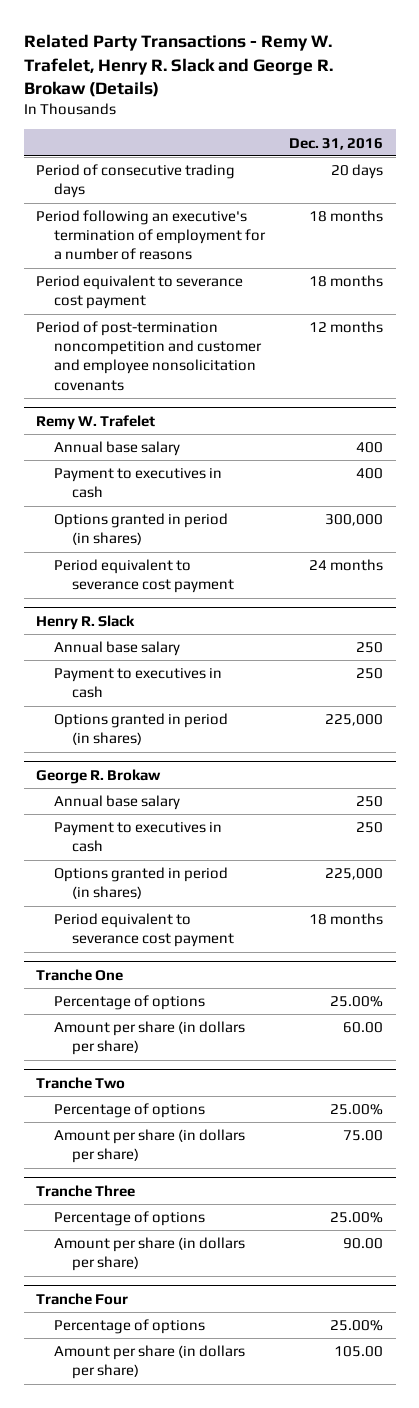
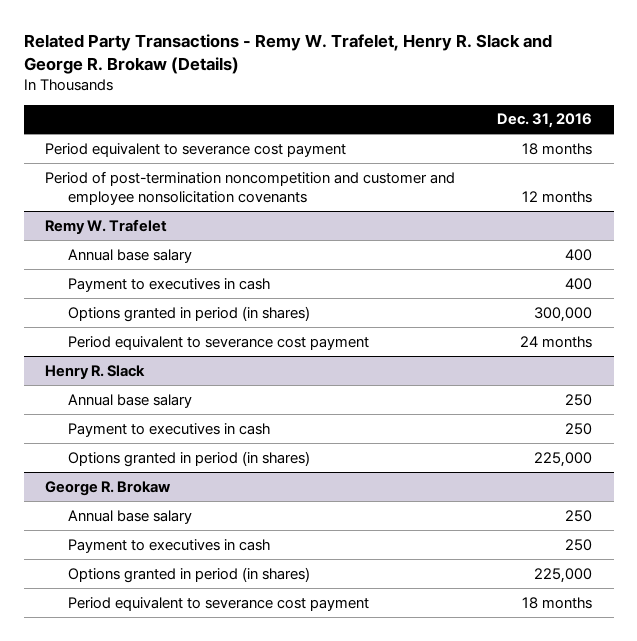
[35,164,235,199] Period of consecutive trading days -> none
[35,210,266,261] Period following an executive's termination of employment for a number of reasons -> none
[35,968,123,981] Tranche One -> none
[53,995,205,1011] Percentage of options -> none
[53,1021,245,1056] Amount per share (in dollars per share) -> none
[35,1076,125,1089] Tranche Two -> none
[53,1103,205,1119] Percentage of options -> none
[53,1129,245,1164] Amount per share (in dollars per share) -> none
[35,1184,135,1197] Tranche Three -> none
[53,1211,205,1227] Percentage of options -> none
[53,1237,245,1272] Amount per share (in dollars per share) -> none
[35,1292,128,1305] Tranche Four -> none
[53,1319,205,1335] Percentage of options -> none
[53,1345,245,1380] Amount per share (in dollars per share) -> none

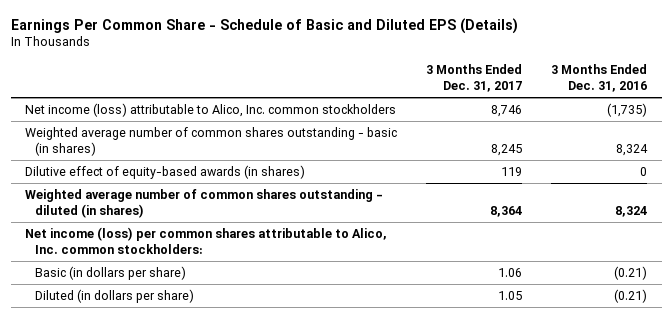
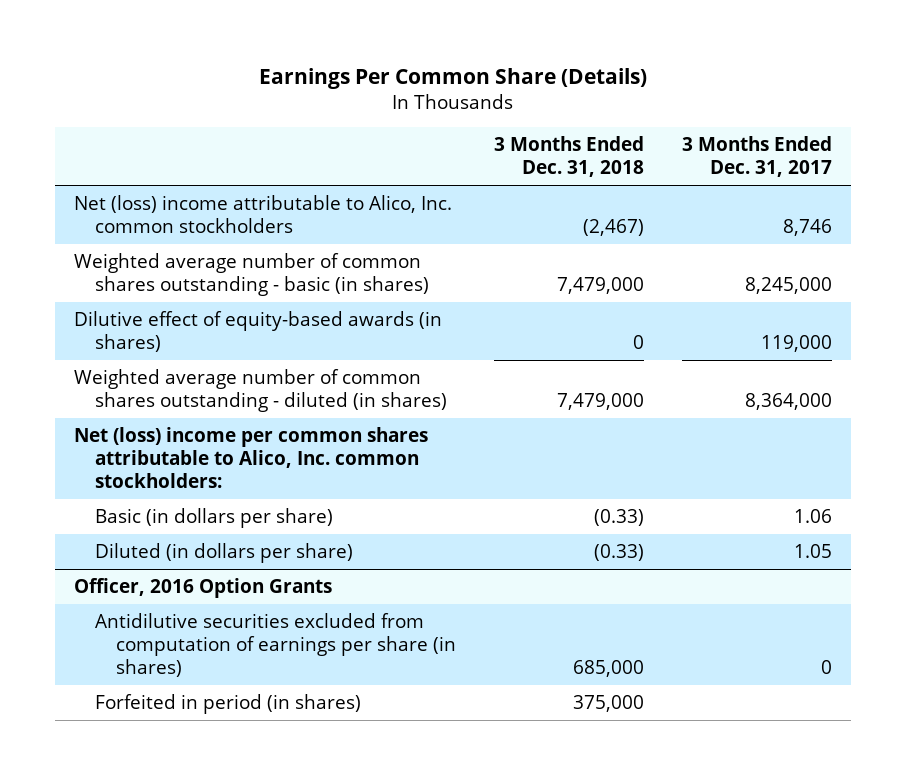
[10,17,518,34] Earnings Per Common Share - Schedule of Basic and Diluted EPS (Details) -> [259,67,648,89] Earnings Per Common Share (Details)
[551,64,648,93] 3 Months Ended Dec. 31, 2016 -> none
none -> [494,136,645,178] 3 Months Ended Dec. 31, 2018
[25,102,397,117] Net income (loss) attributable to Alico, Inc. common stockholders -> [74,195,453,234] Net (loss) income attributable to Alico, Inc. common stockholders
[491,143,523,156] 8,245 -> [745,277,833,295] 8,245,000
[501,166,523,176] 119 -> [761,335,833,353] 119,000
[490,205,523,217] 8,364 -> [745,393,833,411] 8,364,000
[25,226,388,254] Net income (loss) per common shares attributable to Alico, Inc. common stockholders: -> [74,427,429,488] Net (loss) income per common shares attributable to Alico, Inc. common stockholders:
none -> [74,578,333,599] Officer, 2016 Option Grants
none -> [95,613,457,677] Antidilutive securities excluded from computation of earnings per share (in shares)
none -> [95,694,362,715] Forfeited in period (in shares)

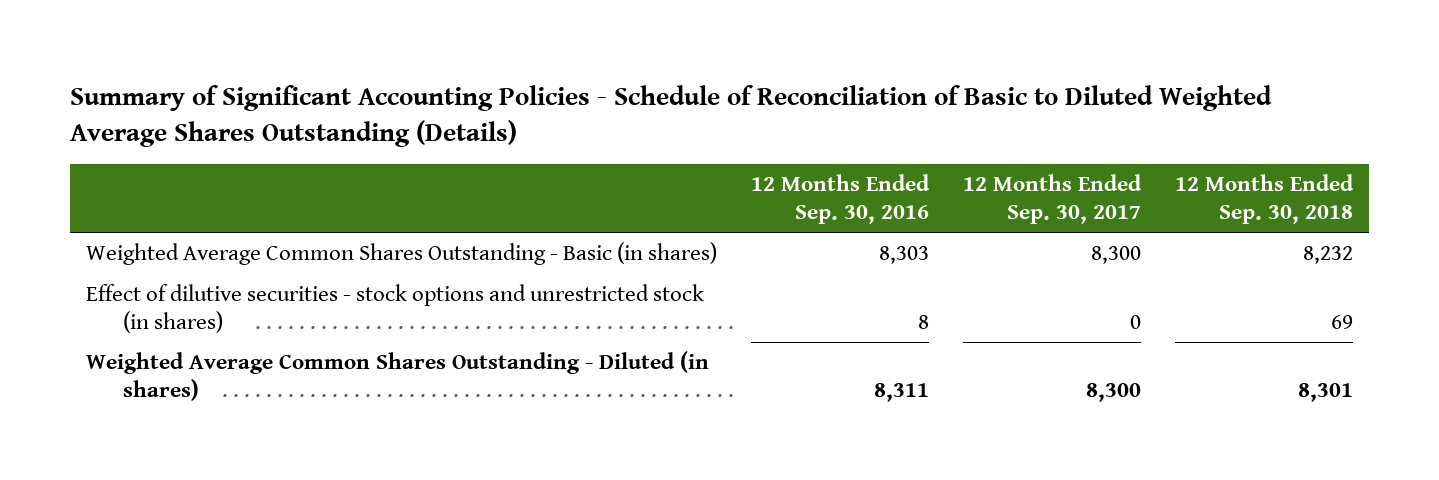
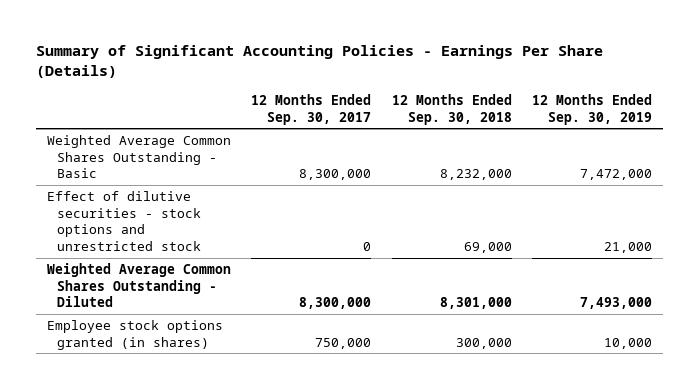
[69,85,1272,147] Summary of Significant Accounting Policies - Schedule of Reconciliation of Basic to Diluted Weighted Average Shares Outstanding (Details) -> [36,45,604,79] Summary of Significant Accounting Policies - Earnings Per Share (Details)
[751,174,931,225] 12 Months Ended Sep. 30, 2016 -> none
none -> [532,94,653,125] 12 Months Ended Sep. 30, 2019
[86,242,718,266] Weighted Average Common Shares Outstanding - Basic (in shares) -> [46,134,231,179] Weighted Average Common Shares Outstanding - Basic
[1090,246,1141,265] 8,300 -> [299,169,372,181] 8,300,000
[1302,246,1353,265] 8,232 -> [439,169,512,181] 8,232,000
[86,284,705,334] Effect of dilutive securities - stock options and unrestricted stock (in shares) -> [46,190,202,251] Effect of dilutive securities - stock options and unrestricted stock
[1330,315,1353,330] 69 -> [463,241,512,253] 69,000
[86,351,710,402] Weighted Average Common Shares Outstanding - Diluted (in shares) -> [46,262,231,308] Weighted Average Common Shares Outstanding - Diluted
[1085,383,1141,403] 8,300 -> [299,297,372,310] 8,300,000
[1297,383,1353,403] 8,301 -> [439,297,512,310] 8,301,000
none -> [46,319,223,350] Employee stock options granted (in shares)

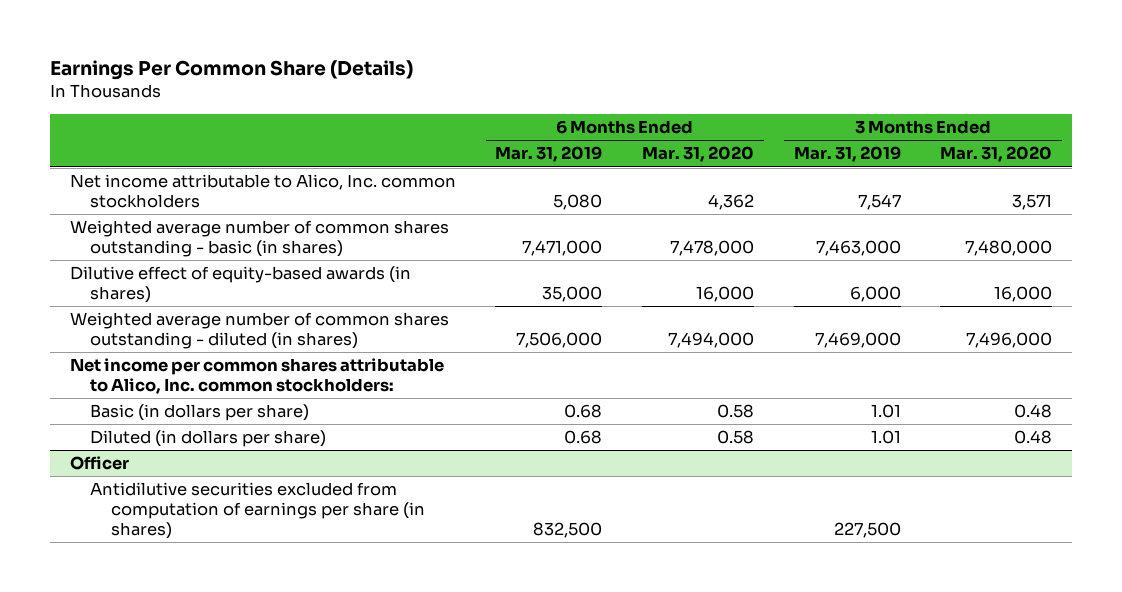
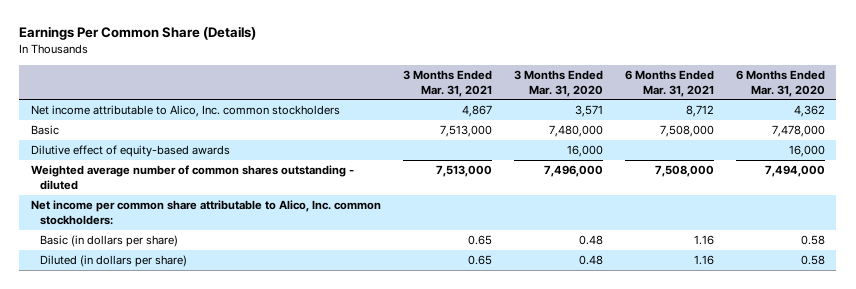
[495,146,603,163] Mar. 31, 2019 -> none
[793,146,901,163] Mar. 31, 2019 -> none
none -> [402,69,492,97] 3 Months Ended Mar. 31, 2021
none -> [624,69,714,97] 6 Months Ended Mar. 31, 2021
[69,220,449,258] Weighted average number of common shares outstanding - basic (in shares) -> [30,125,59,136] Basic
[69,266,411,304] Dilutive effect of equity-based awards (in shares) -> [30,145,230,158] Dilutive effect of equity-based awards
[69,312,449,350] Weighted average number of common shares outstanding - diluted (in shares) -> [30,165,354,190] Weighted average number of common shares outstanding - diluted
[69,358,444,395] Net income per common shares attributable to Alico, Inc. common stockholders: -> [30,200,381,225] Net income per common share attributable to Alico, Inc. common stockholders:
[69,456,129,471] Officer -> none
[90,482,425,540] Antidilutive securities excluded from computation of earnings per share (in shares) -> none

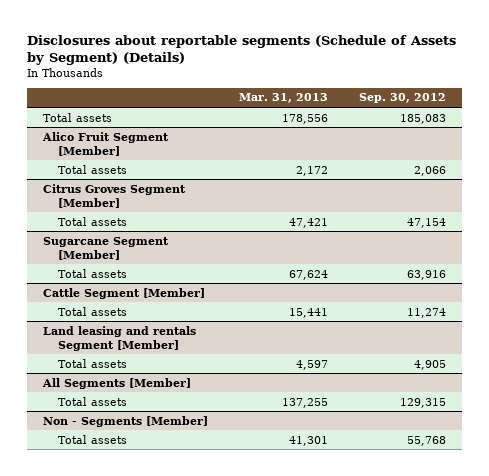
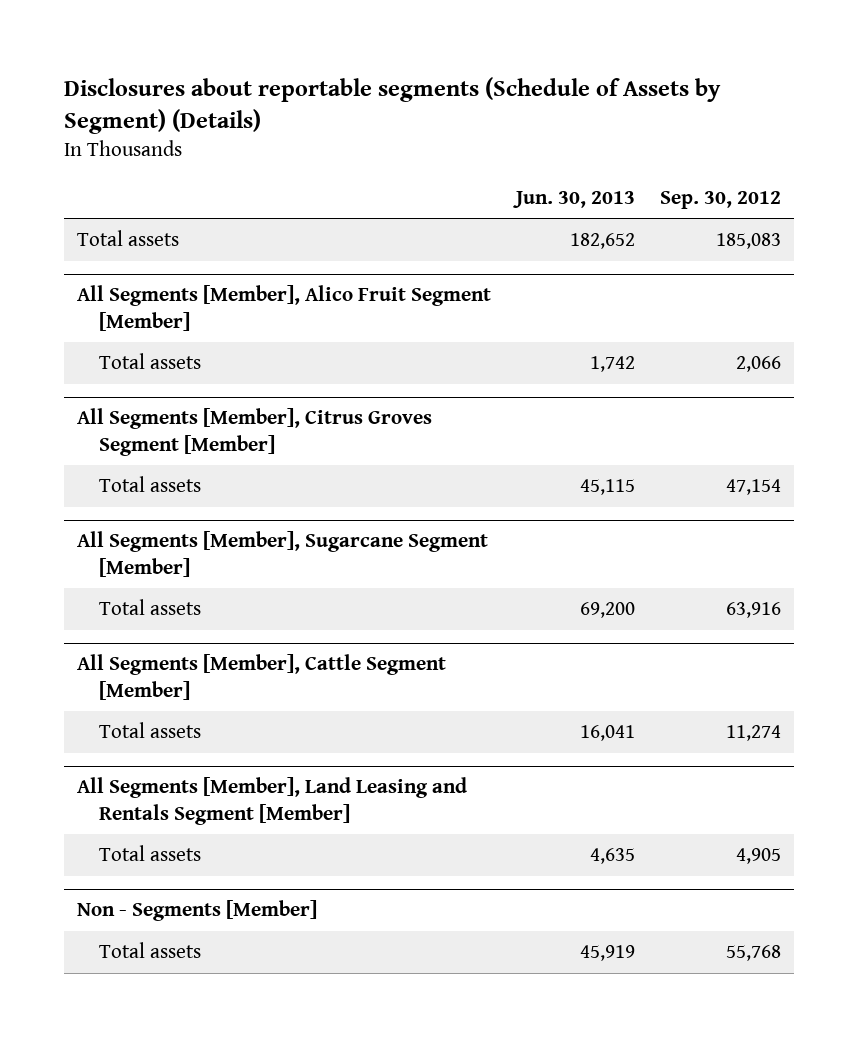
[239,93,329,104] Mar. 31, 2013 -> none
none -> [512,190,635,208] Jun. 30, 2013
[41,131,169,156] Alico Fruit Segment [Member] -> [76,285,491,331] All Segments [Member], Alico Fruit Segment [Member]
[42,183,186,208] Citrus Groves Segment [Member] -> [76,408,432,456] All Segments [Member], Citrus Groves Segment [Member]
[42,236,169,260] Sugarcane Segment [Member] -> [76,531,488,577] All Segments [Member], Sugarcane Segment [Member]
[42,287,205,299] Cattle Segment [Member] -> [76,654,446,700] All Segments [Member], Cattle Segment [Member]
[42,325,196,351] Land leasing and rentals Segment [Member] -> [76,777,467,825] All Segments [Member], Land Leasing and Rentals Segment [Member]
[41,377,191,389] All Segments [Member] -> none
[58,396,128,406] Total assets -> none

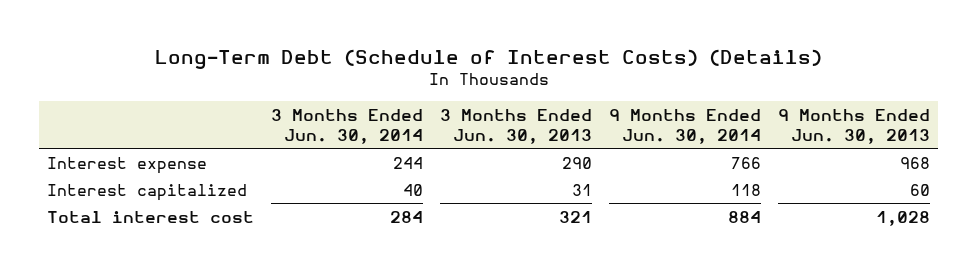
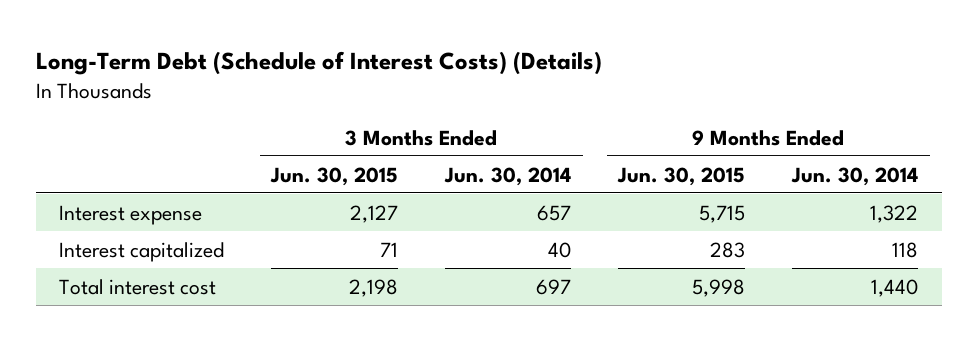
[440,108,593,144] 3 Months Ended Jun. 30, 2013 -> none
[777,108,930,144] 9 Months Ended Jun. 30, 2013 -> none
none -> [270,166,399,186] Jun. 30, 2015
none -> [617,166,746,186] Jun. 30, 2015
[393,156,424,169] 244 -> [537,204,572,221] 657
[730,156,761,169] 766 -> [870,204,919,223] 1,322
[390,210,424,223] 284 -> [536,278,572,295] 697
[727,210,761,223] 884 -> [871,278,919,297] 1,440

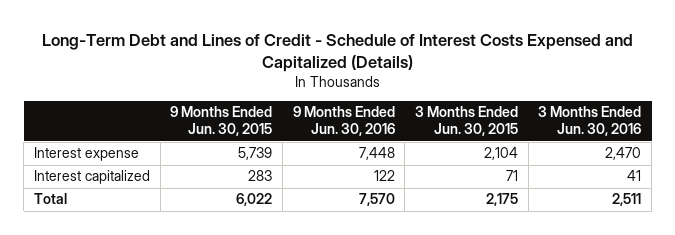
[35,50,602,75] Long-Term Debt (Schedule of Interest Costs) (Details) -> [41,33,633,72] Long-Term Debt and Lines of Credit - Schedule of Interest Costs Expensed and Capitalized (Details)
[444,166,572,186] Jun. 30, 2014 -> none
[791,166,919,186] Jun. 30, 2014 -> none
none -> [292,106,395,137] 9 Months Ended Jun. 30, 2016
none -> [538,106,642,137] 3 Months Ended Jun. 30, 2016
[350,204,399,223] 2,127 -> [484,147,519,161] 2,104
[699,204,746,223] 5,715 -> [238,147,273,161] 5,739
[59,278,217,295] Total interest cost -> [33,193,67,205] Total
[349,278,399,297] 2,198 -> [486,193,519,207] 2,175
[692,278,746,297] 5,998 -> [236,193,273,207] 6,022

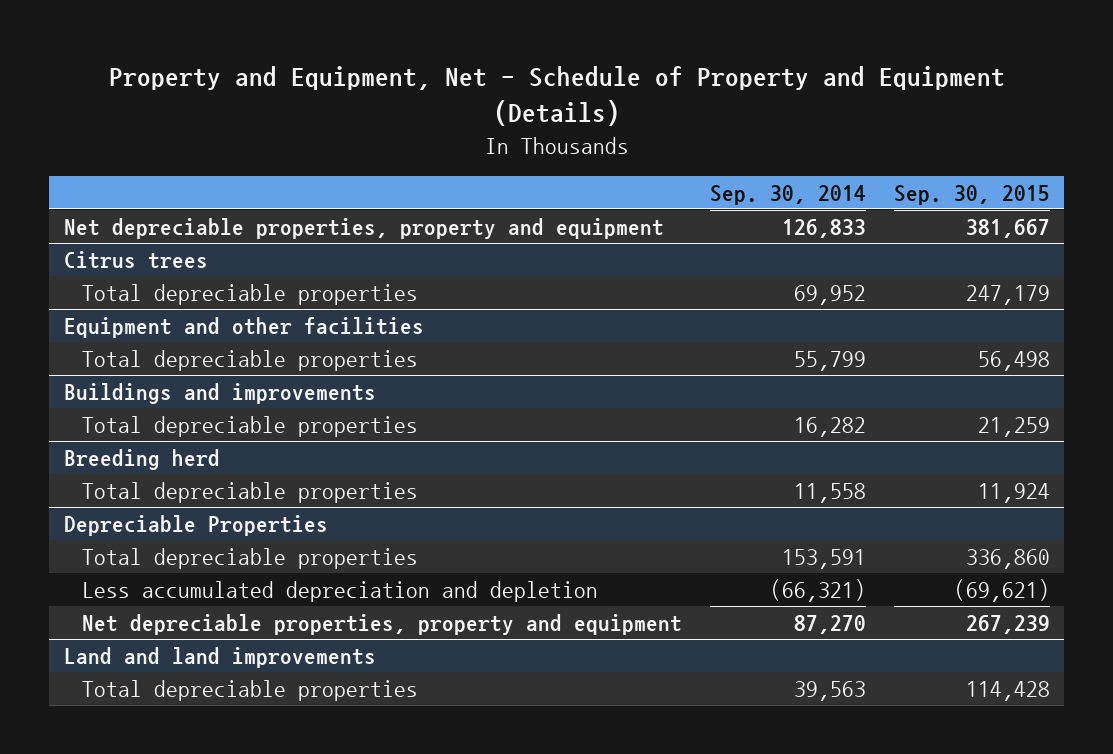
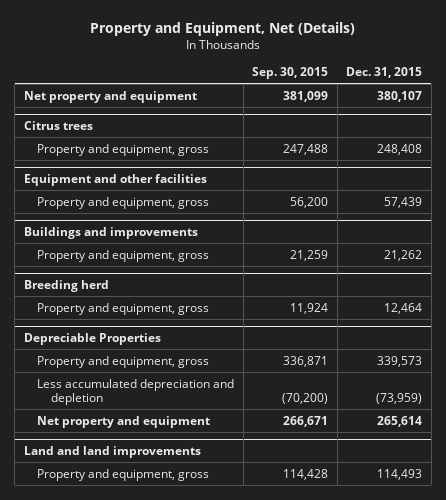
[108,66,1005,127] Property and Equipment, Net - Schedule of Property and Equipment (Details) -> [90,22,356,37] Property and Equipment, Net (Details)
[709,184,866,205] Sep. 30, 2014 -> none
none -> [346,67,423,79] Dec. 31, 2015
[63,217,664,239] Net depreciable properties, property and equipment -> [23,90,197,103] Net property and equipment
[965,218,1050,238] 381,667 -> [283,90,329,102] 381,099
[81,283,418,305] Total depreciable properties -> none
none -> [37,143,210,156] Property and equipment, gross
[81,349,418,371] Total depreciable properties -> none
none -> [37,196,210,209] Property and equipment, gross
[81,415,418,437] Total depreciable properties -> [37,249,210,262] Property and equipment, gross
[81,481,418,503] Total depreciable properties -> [37,302,210,315] Property and equipment, gross
[81,547,418,569] Total depreciable properties -> none
none -> [37,355,210,368] Property and equipment, gross
[953,578,1050,602] (69,621) -> [282,392,329,404] (70,200)
[81,613,682,635] Net depreciable properties, property and equipment -> [37,415,211,428] Net property and equipment
[965,614,1050,634] 267,239 -> [283,415,329,427] 266,671
[81,679,418,701] Total depreciable properties -> [37,468,210,481] Property and equipment, gross

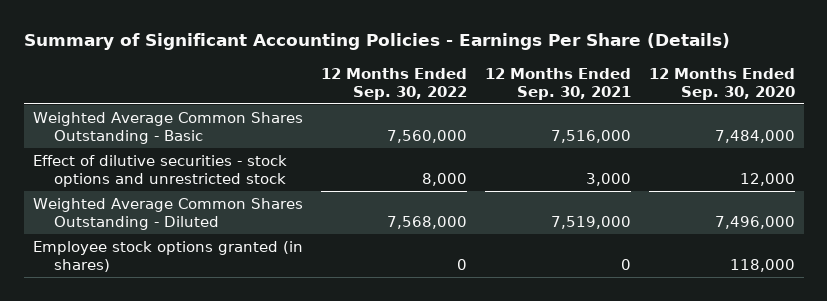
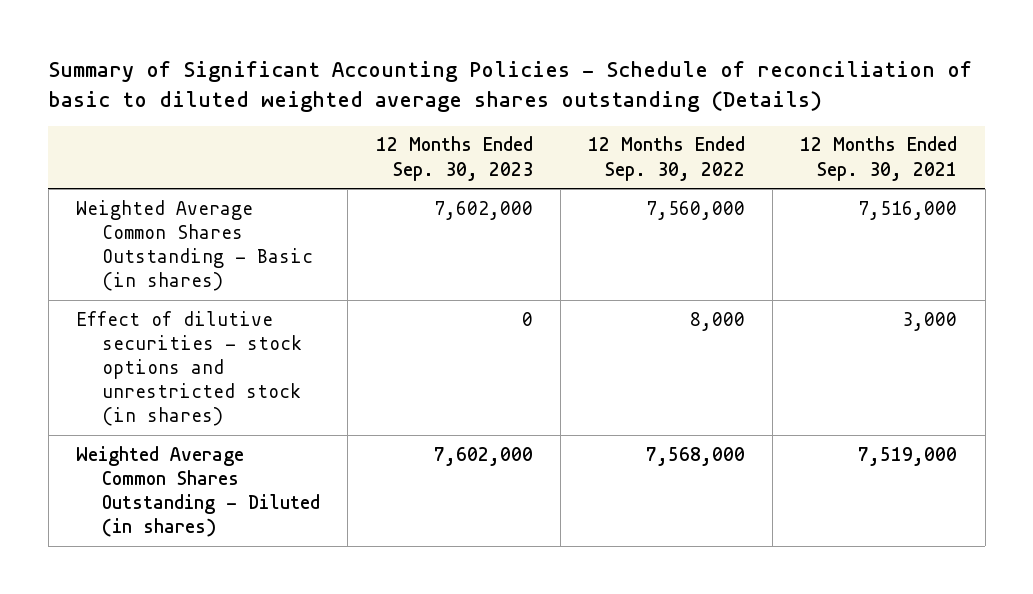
[23,33,730,51] Summary of Significant Accounting Policies - Earnings Per Share (Details) -> [48,61,973,112] Summary of Significant Accounting Policies - Schedule of reconciliation of basic to diluted weighted average shares outstanding (Details)
[648,67,795,100] 12 Months Ended Sep. 30, 2020 -> none
none -> [375,136,533,181] 12 Months Ended Sep. 30, 2023
[32,240,303,272] Employee stock options granted (in shares) -> none
[32,111,303,144] Weighted Average Common Shares Outstanding - Basic -> [75,199,314,292] Weighted Average Common Shares Outstanding - Basic (in shares)
[32,154,287,187] Effect of dilutive securities - stock options and unrestricted stock -> [75,310,303,427] Effect of dilutive securities - stock options and unrestricted stock (in shares)
[32,197,303,230] Weighted Average Common Shares Outstanding - Diluted -> [75,445,321,538] Weighted Average Common Shares Outstanding - Diluted (in shares)

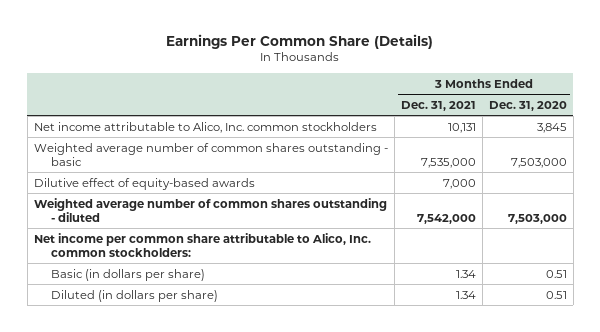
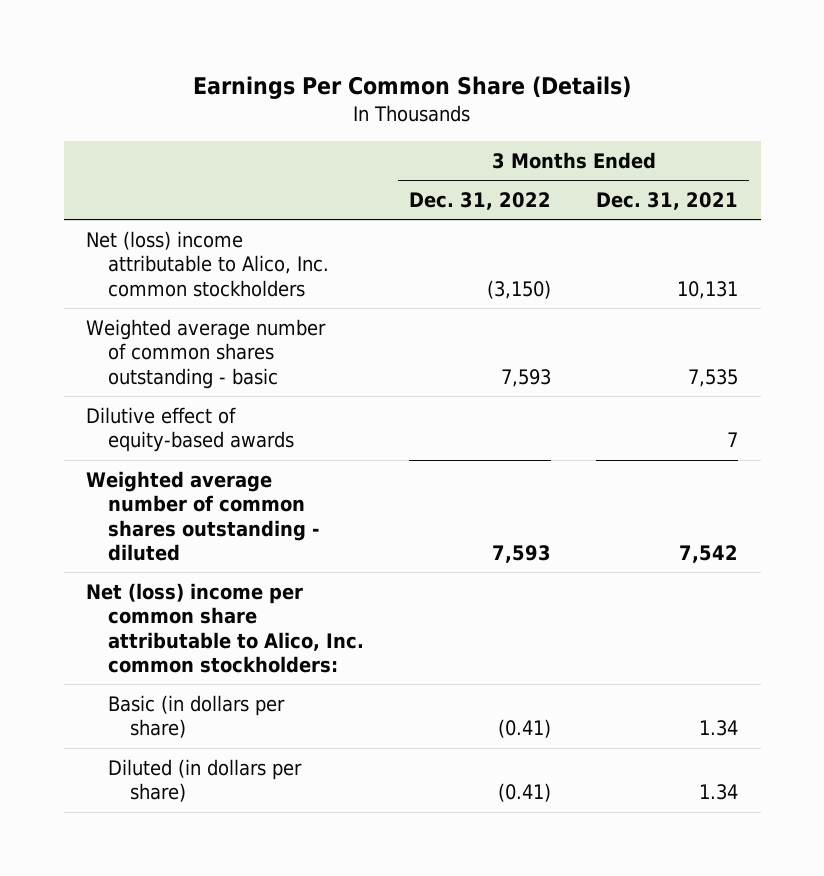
[488,100,567,111] Dec. 31, 2020 -> none
none -> [409,192,552,211] Dec. 31, 2022
[33,121,377,133] Net income attributable to Alico, Inc. common stockholders -> [86,230,329,297] Net (loss) income attributable to Alico, Inc. common stockholders
[420,157,476,168] 7,535,000 -> [688,368,739,387] 7,535
[442,178,476,189] 7,000 -> [727,432,739,448] 7
[416,213,476,224] 7,542,000 -> [679,545,739,564] 7,542
[33,232,371,257] Net income per common share attributable to Alico, Inc. common stockholders: -> [86,582,364,674] Net (loss) income per common share attributable to Alico, Inc. common stockholders:

